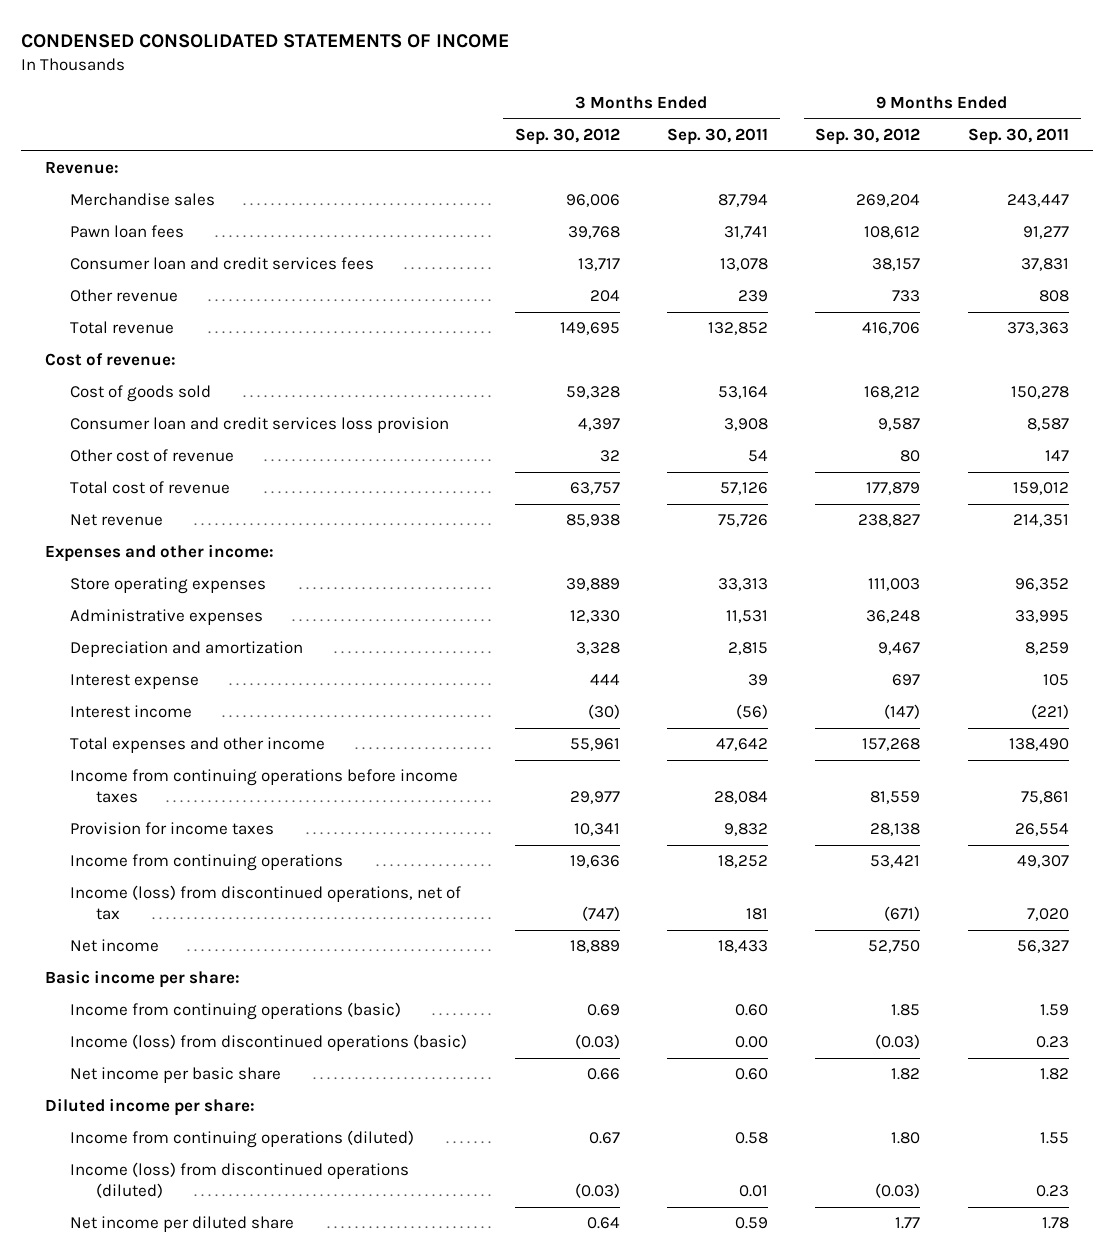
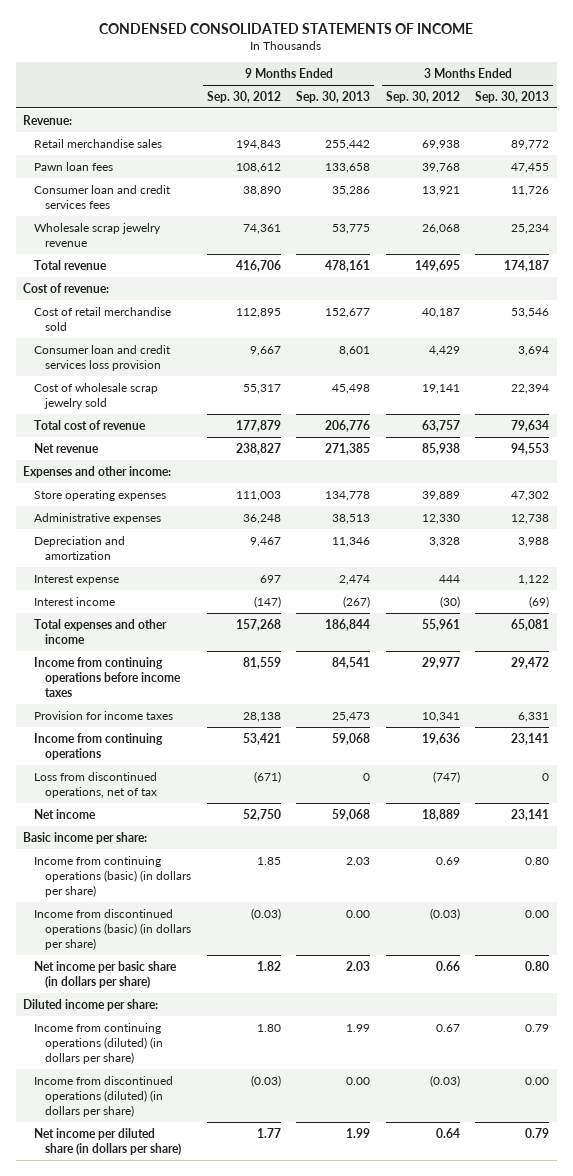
[667,128,769,146] Sep. 30, 2011 -> none
[967,128,1069,146] Sep. 30, 2011 -> none
none -> [296,90,371,103] Sep. 30, 2013
none -> [475,90,550,103] Sep. 30, 2013
[70,193,216,207] Merchandise sales -> [34,138,163,148] Retail merchandise sales
[565,194,620,208] 96,006 -> [421,139,460,150] 69,938
[856,194,921,208] 269,204 -> [235,139,281,150] 194,843
[70,289,179,303] Other revenue -> none
[577,258,620,272] 13,717 -> [421,185,460,196] 13,921
[872,258,921,272] 38,157 -> [242,185,281,196] 38,890
none -> [34,222,162,247] Wholesale scrap jewelry revenue
[70,449,235,463] Other cost of revenue -> none
[70,385,212,403] Cost of goods sold -> [34,306,172,331] Cost of retail merchandise sold
[565,386,620,400] 59,328 -> [421,307,460,318] 40,187
[864,386,921,400] 168,212 -> [235,307,281,318] 112,895
[577,418,620,432] 4,397 -> [428,345,460,356] 4,429
[878,418,921,432] 9,587 -> [249,345,281,356] 9,667
none -> [34,382,159,409] Cost of wholesale scrap jewelry sold
[70,885,462,921] Income (loss) from discontinued operations, net of tax -> [34,771,158,798] Loss from discontinued operations, net of tax
[70,1002,402,1021] Income from continuing operations (basic) -> [34,855,192,898] Income from continuing operations (basic) (in dollars per share)
[70,1034,468,1052] Income (loss) from discontinued operations (basic) -> [34,908,192,951] Income from discontinued operations (basic) (in dollars per share)
[70,1067,282,1084] Net income per basic share -> [34,960,178,988] Net income per basic share (in dollars per share)
[70,1130,415,1149] Income from continuing operations (diluted) -> [34,1022,164,1065] Income from continuing operations (diluted) (in dollars per share)
[70,1162,410,1199] Income (loss) from discontinued operations (diluted) -> [34,1075,174,1118] Income from discontinued operations (diluted) (in dollars per share)
[70,1216,295,1233] Net income per diluted share -> [34,1127,182,1155] Net income per diluted share (in dollars per share)

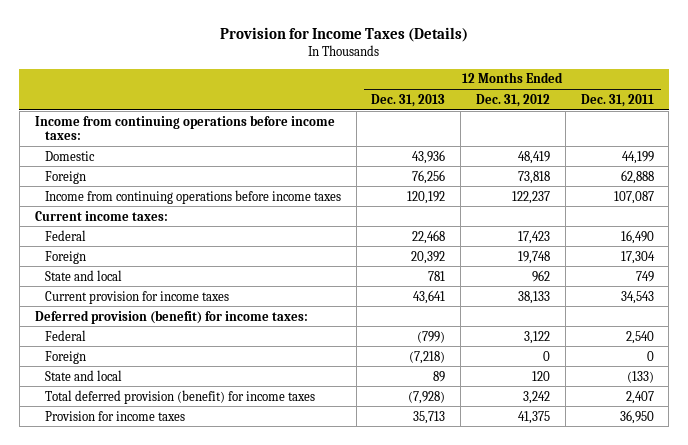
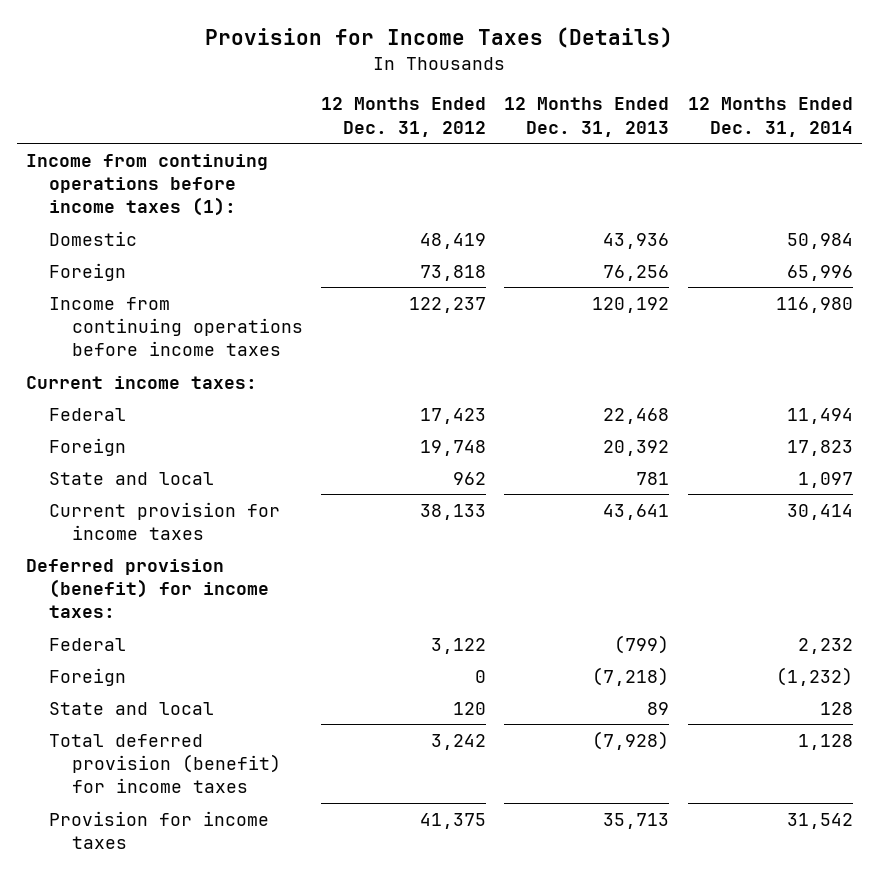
[580,93,654,107] Dec. 31, 2011 -> none
none -> [687,97,853,137] 12 Months Ended Dec. 31, 2014
[34,114,335,141] Income from continuing operations before income taxes: -> [26,153,269,217] Income from continuing operations before income taxes (1):

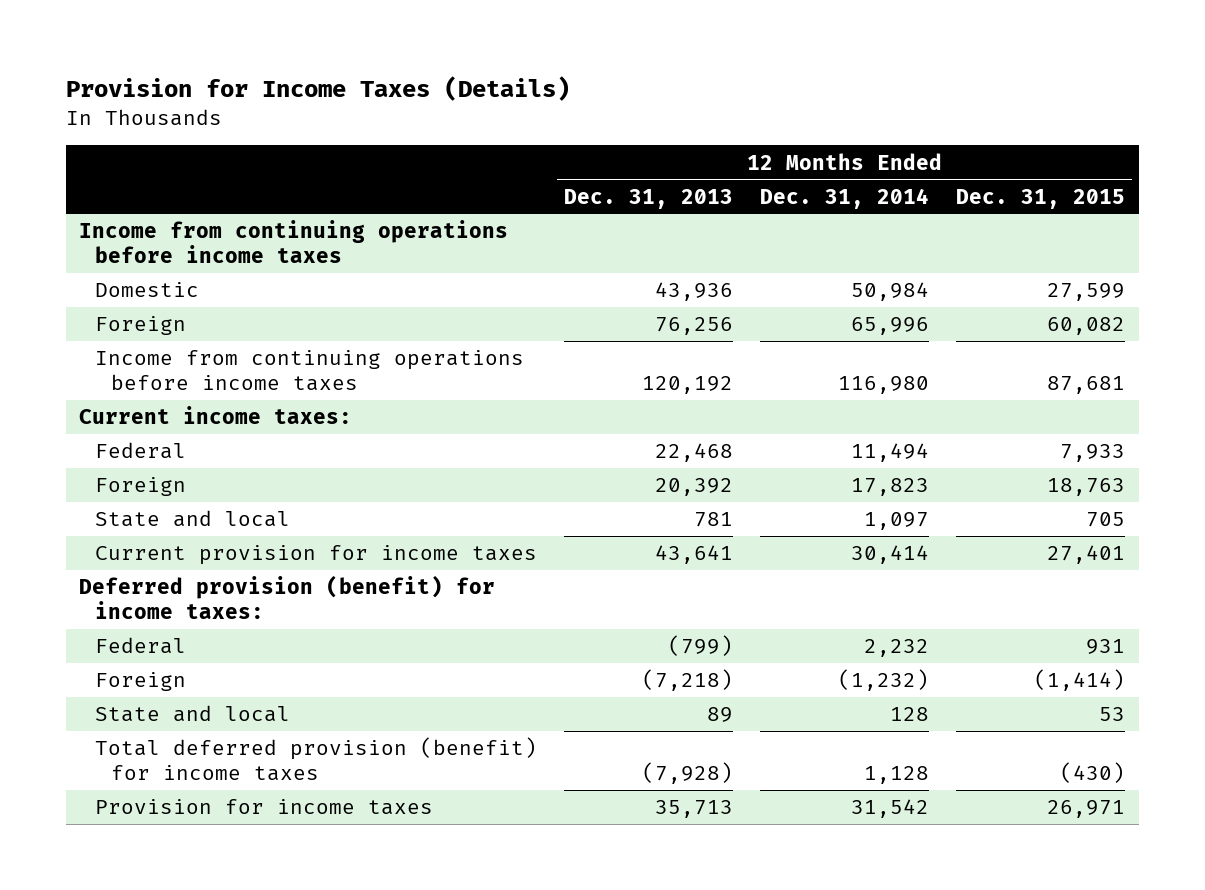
[321,97,487,137] 12 Months Ended Dec. 31, 2012 -> none
none -> [956,188,1126,209] Dec. 31, 2015
[26,153,269,217] Income from continuing operations before income taxes (1): -> [79,220,509,264] Income from continuing operations before income taxes

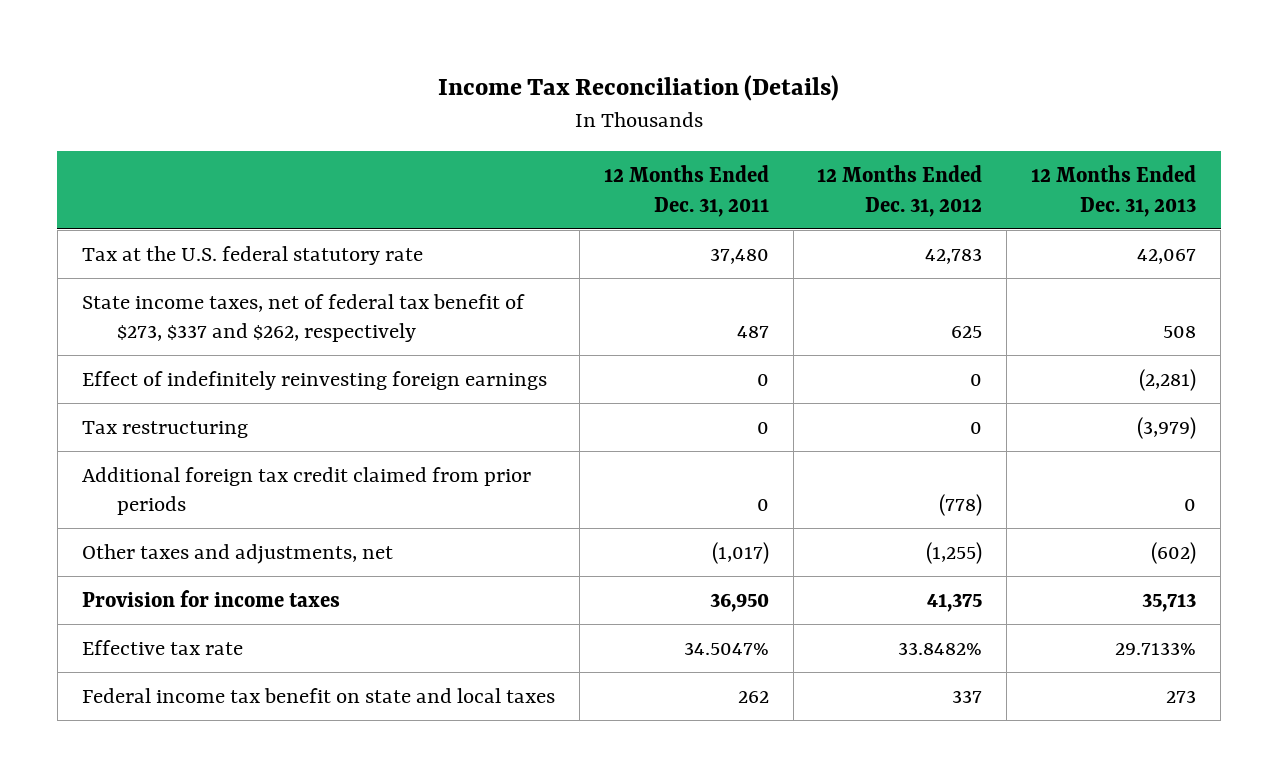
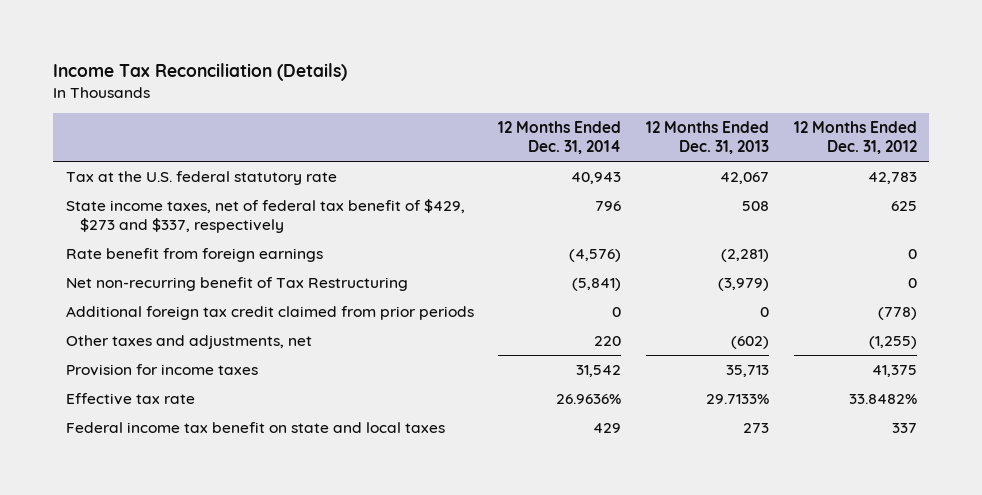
[603,164,769,217] 12 Months Ended Dec. 31, 2011 -> none
none -> [498,121,622,155] 12 Months Ended Dec. 31, 2014
[81,293,525,343] State income taxes, net of federal tax benefit of $273, $337 and $262, respectively -> [65,198,465,234] State income taxes, net of federal tax benefit of $429, $273 and $337, respectively
[81,370,547,390] Effect of indefinitely reinvesting foreign earnings -> [65,247,323,262] Rate benefit from foreign earnings
[81,420,248,438] Tax restructuring -> [65,276,408,291] Net non-recurring benefit of Tax Restructuring

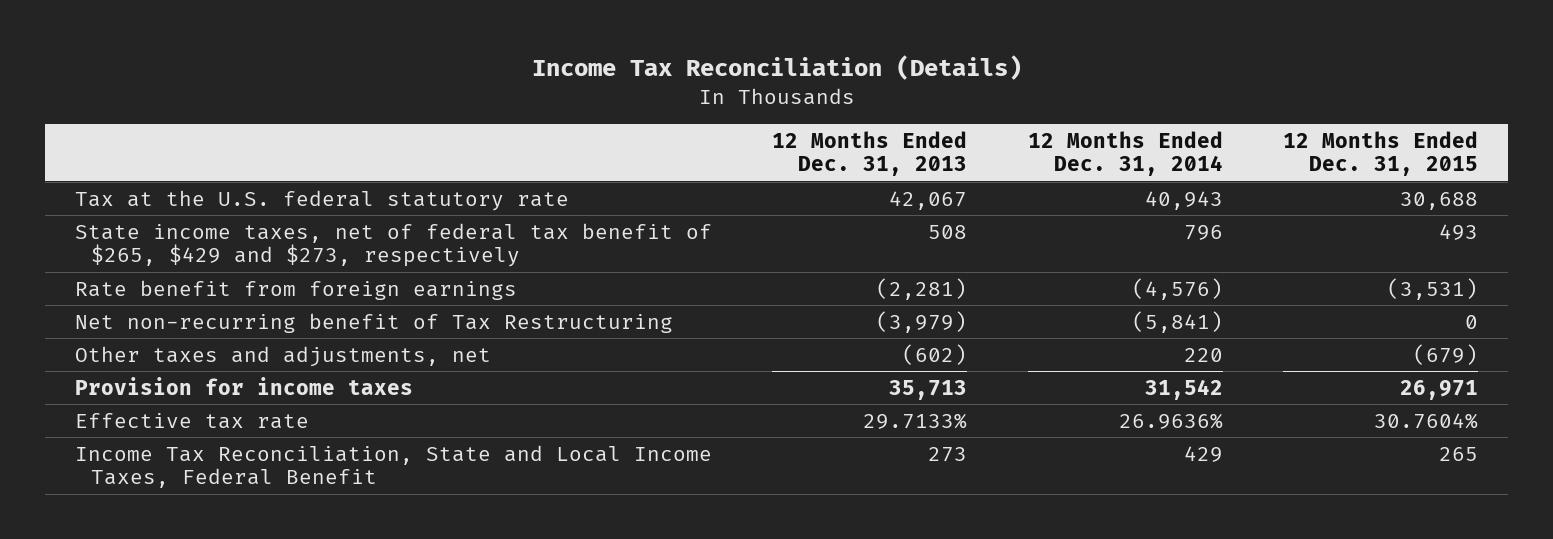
[793,121,917,155] 12 Months Ended Dec. 31, 2012 -> none
none -> [1283,130,1479,177] 12 Months Ended Dec. 31, 2015
[65,198,465,234] State income taxes, net of federal tax benefit of $429, $273 and $337, respectively -> [74,222,712,268] State income taxes, net of federal tax benefit of $265, $429 and $273, respectively
[65,305,474,320] Additional foreign tax credit claimed from prior periods -> none
[65,421,445,433] Federal income tax benefit on state and local taxes -> [74,444,712,489] Income Tax Reconciliation, State and Local Income Taxes, Federal Benefit

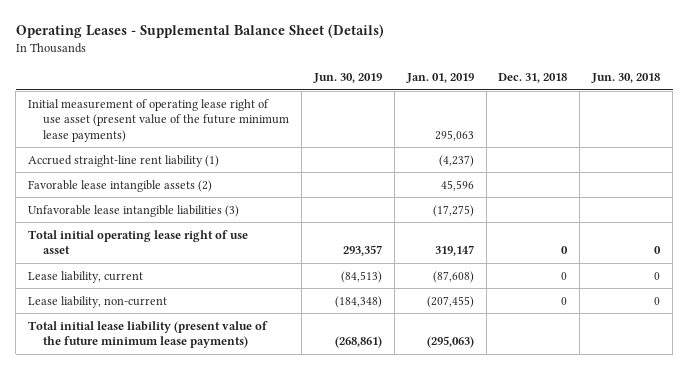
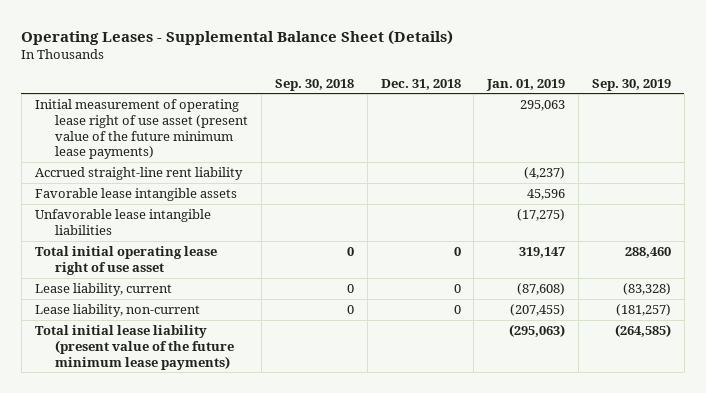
[312,73,382,84] Jun. 30, 2019 -> none
[591,73,661,84] Jun. 30, 2018 -> none
none -> [274,78,354,91] Sep. 30, 2018
none -> [591,78,671,91] Sep. 30, 2019
[28,154,220,167] Accrued straight-line rent liability (1) -> [34,167,243,181] Accrued straight-line rent liability
[28,179,213,192] Favorable lease intangible assets (2) -> [34,188,237,202] Favorable lease intangible assets
[28,204,240,217] Unfavorable lease intangible liabilities (3) -> [34,209,211,235] Unfavorable lease intangible liabilities

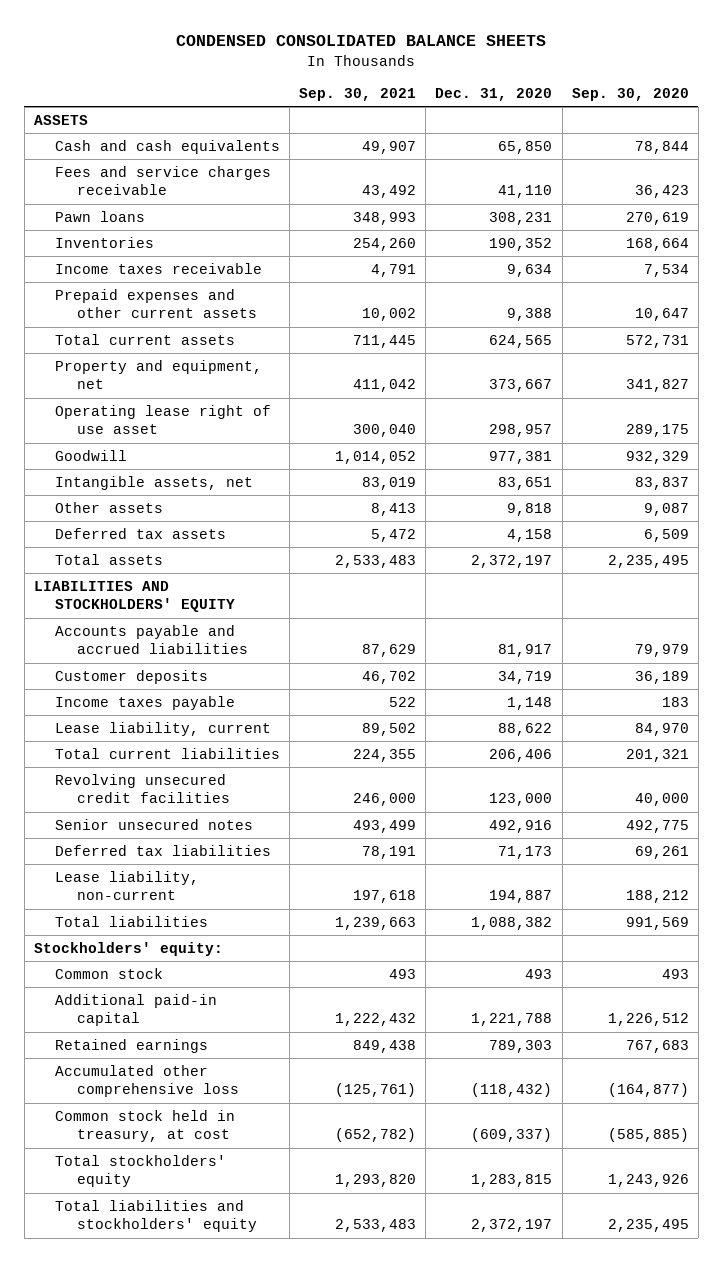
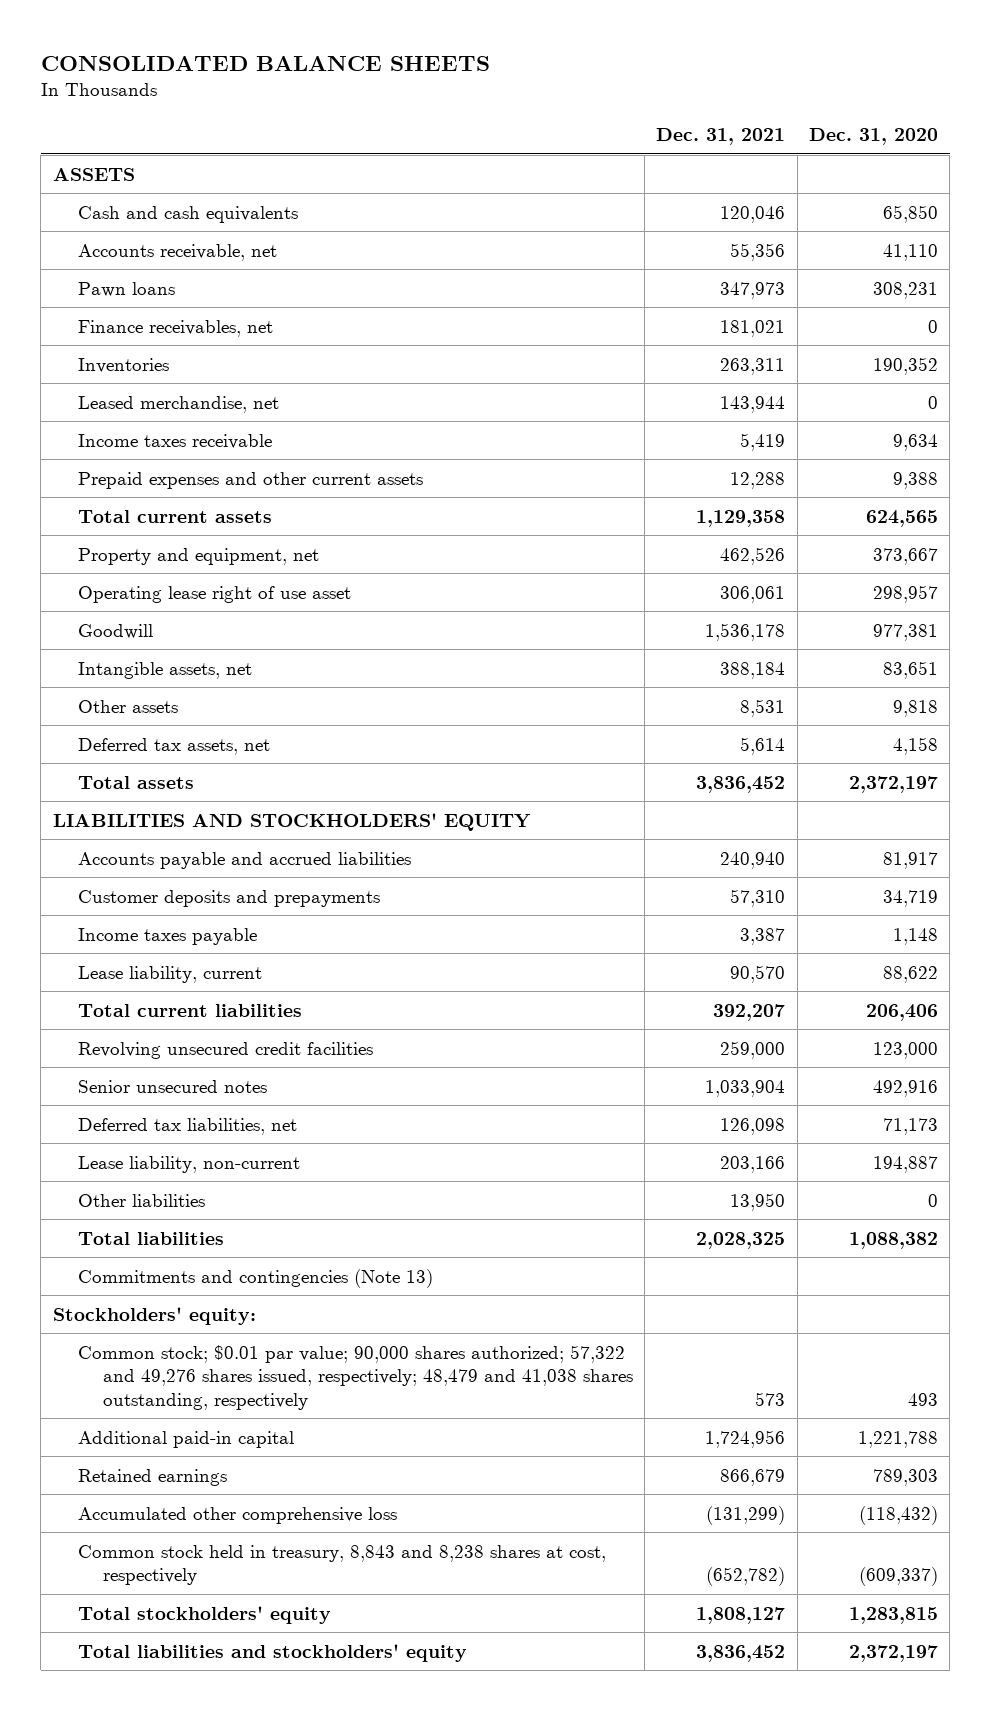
[176,35,547,47] CONDENSED CONSOLIDATED BALANCE SHEETS -> [40,55,490,71] CONSOLIDATED BALANCE SHEETS
[299,88,417,102] Sep. 30, 2021 -> none
[571,88,689,102] Sep. 30, 2020 -> none
none -> [656,128,786,146] Dec. 31, 2021
[55,165,272,196] Fees and service charges receivable -> [77,243,277,261] Accounts receivable, net
none -> [77,319,273,337] Finance receivables, net
none -> [77,395,279,413] Leased merchandise, net
[55,527,227,539] Deferred tax assets -> [77,737,270,755] Deferred tax assets, net
[55,669,209,684] Customer deposits -> [77,889,380,907] Customer deposits and prepayments
[55,844,272,856] Deferred tax liabilities -> [77,1117,297,1135] Deferred tax liabilities, net
none -> [77,1193,205,1207] Other liabilities
none -> [77,1268,433,1288] Commitments and contingencies (Note 13)
[55,967,164,979] Common stock -> [77,1344,633,1410] Common stock; $0.01 par value; 90,000 shares authorized; 57,322 and 49,276 shares issued, respectively; 48,479 and 41,038 shares outstanding, respectively
[55,1109,236,1143] Common stock held in treasury, at cost -> [77,1544,606,1586] Common stock held in treasury, 8,843 and 8,238 shares at cost, respectively

